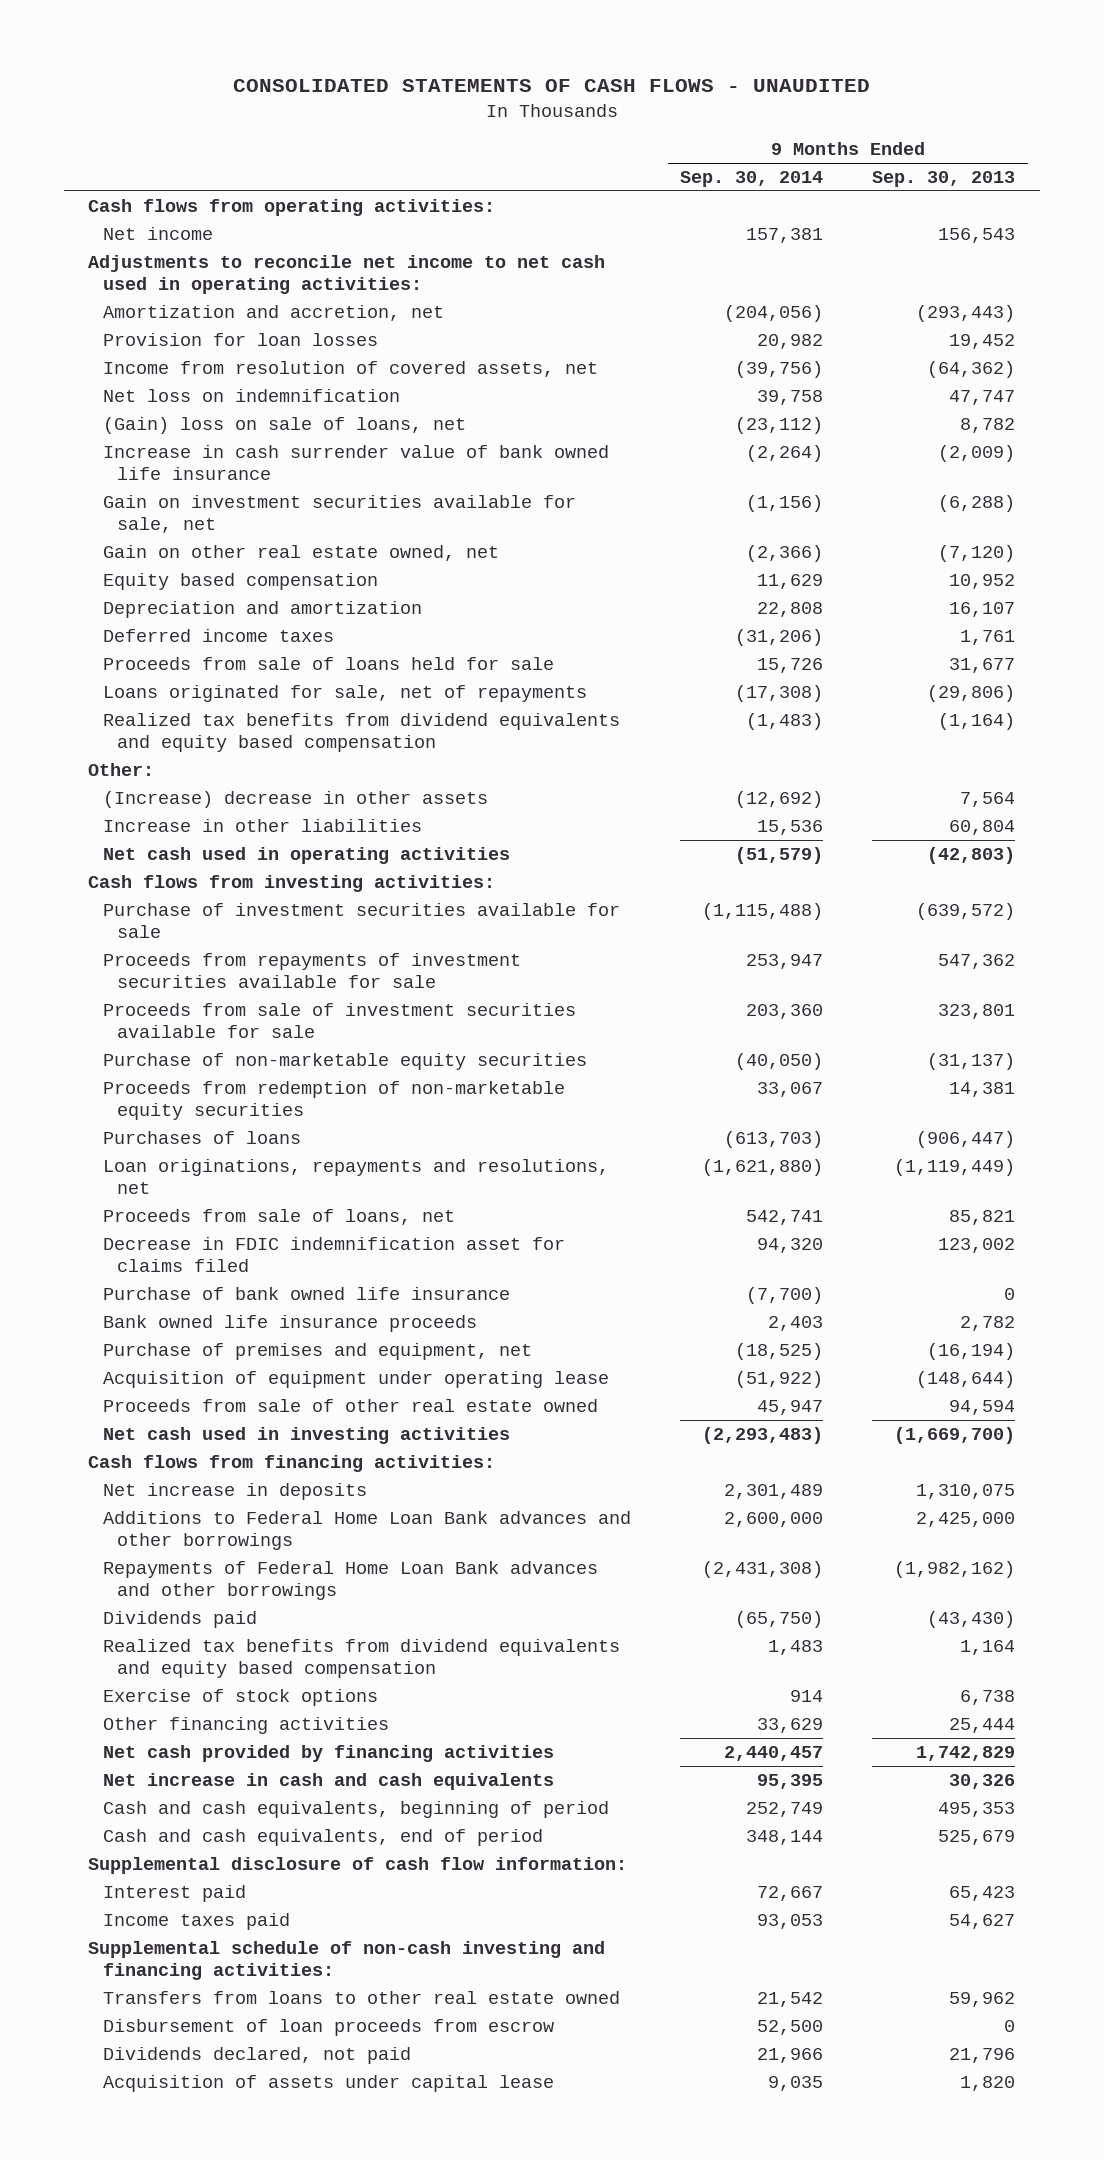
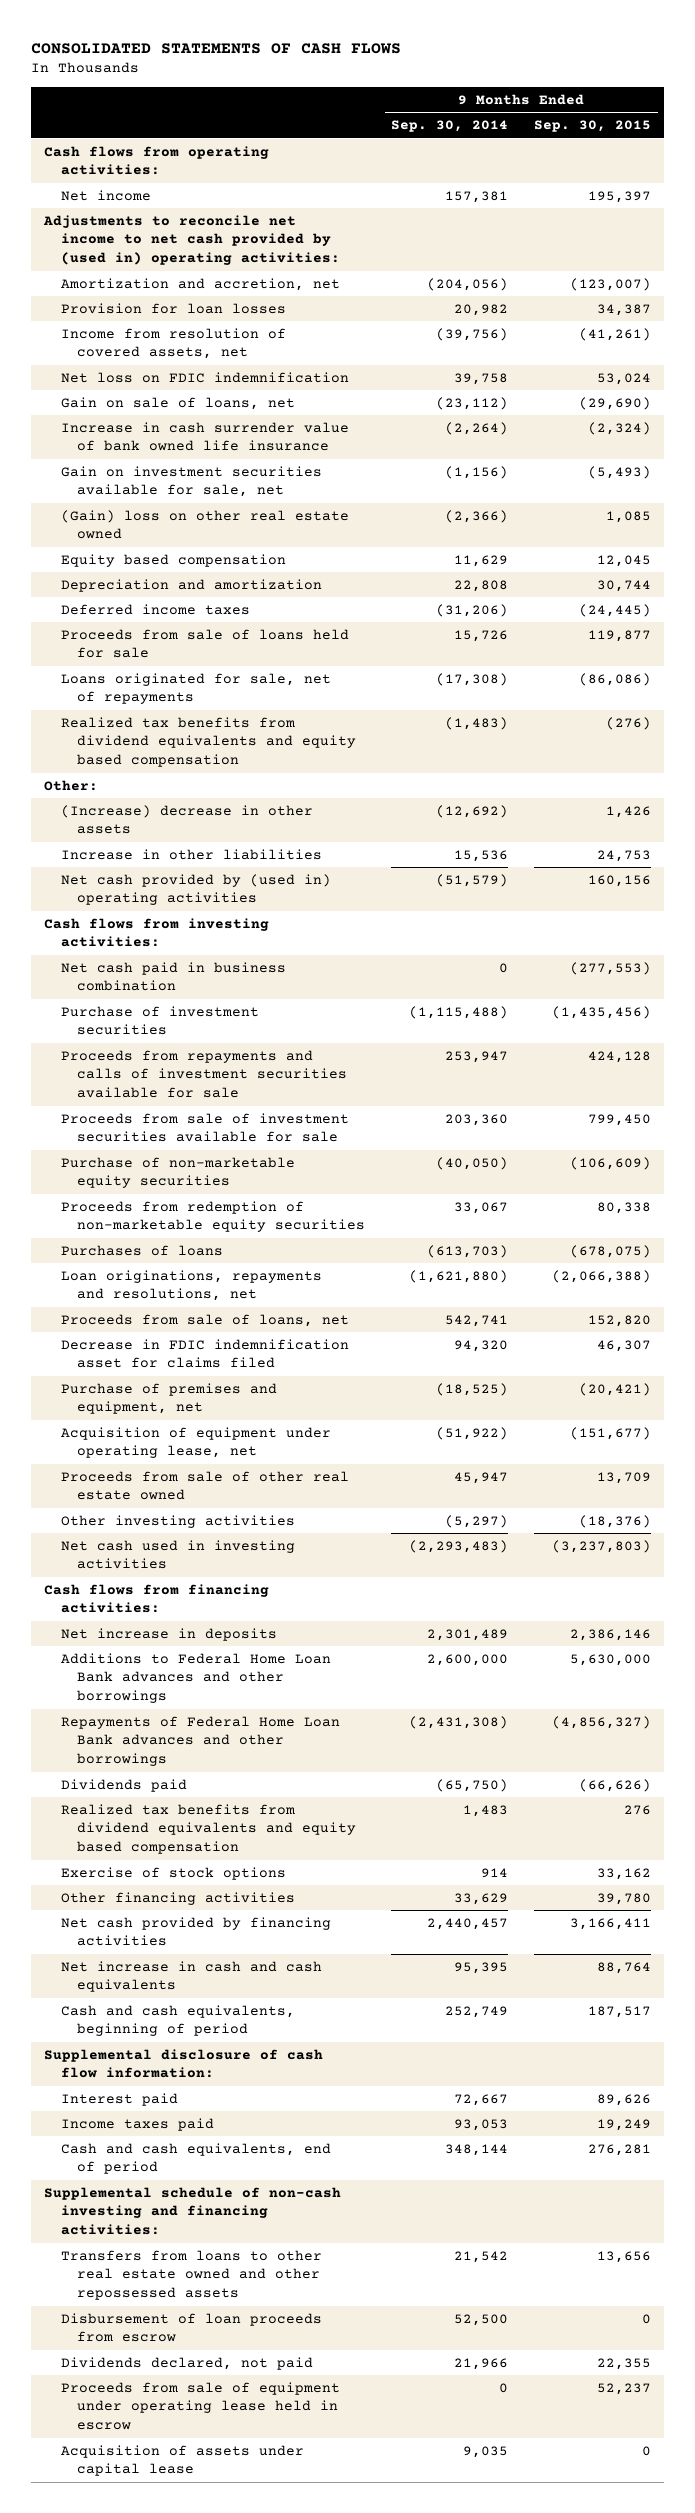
[232,79,870,93] CONSOLIDATED STATEMENTS OF CASH FLOWS - UNAUDITED -> [30,42,401,54] CONSOLIDATED STATEMENTS OF CASH FLOWS
[872,170,1016,187] Sep. 30, 2013 -> none
none -> [534,120,652,133] Sep. 30, 2015
[88,254,606,295] Adjustments to reconcile net income to net cash used in operating activities: -> [42,214,340,266] Adjustments to reconcile net income to net cash provided by (used in) operating activities:
[102,388,400,402] Net loss on indemnification -> [60,371,349,383] Net loss on FDIC indemnification
[102,416,466,434] (Gain) loss on sale of loans, net -> [60,396,295,410] Gain on sale of loans, net
[102,544,499,561] Gain on other real estate owned, net -> [60,509,349,540] (Gain) loss on other real estate owned
[102,846,510,864] Net cash used in operating activities -> [60,873,331,906] Net cash provided by (used in) operating activities
none -> [60,961,286,992] Net cash paid in business combination
[102,902,620,939] Purchase of investment securities available for sale -> [60,1005,259,1036] Purchase of investment securities
[102,952,521,989] Proceeds from repayments of investment securities available for sale -> [60,1049,348,1099] Proceeds from repayments and calls of investment securities available for sale
[102,1286,510,1300] Purchase of bank owned life insurance -> none
[102,1314,477,1332] Bank owned life insurance proceeds -> none
[102,1370,609,1388] Acquisition of equipment under operating lease -> [60,1426,331,1459] Acquisition of equipment under operating lease, net
none -> [60,1514,295,1528] Other investing activities
[102,1828,543,1846] Cash and cash equivalents, end of period -> [60,2142,331,2175] Cash and cash equivalents, end of period
[102,1990,620,2004] Transfers from loans to other real estate owned -> [60,2249,322,2301] Transfers from loans to other real estate owned and other repossessed assets
none -> [60,2381,340,2431] Proceeds from sale of equipment under operating lease held in escrow

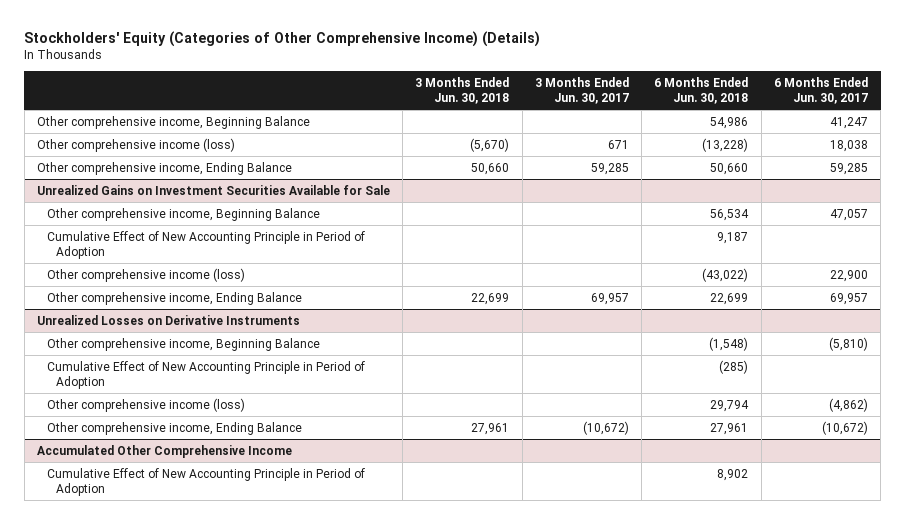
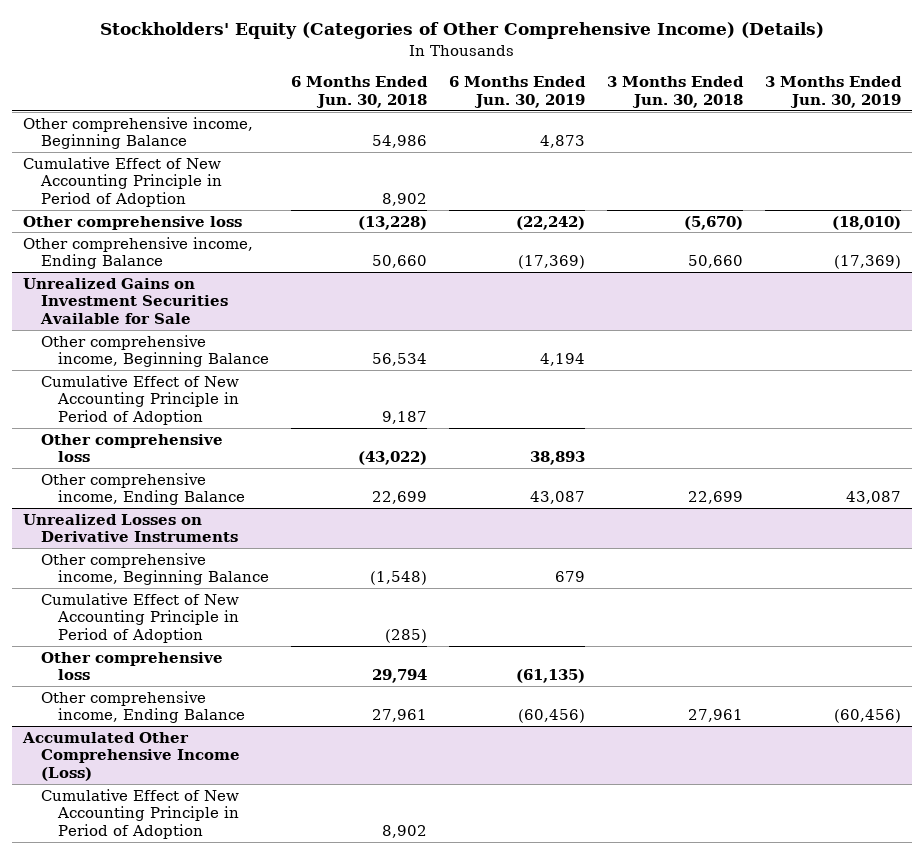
[534,76,629,105] 3 Months Ended Jun. 30, 2017 -> none
[773,76,868,105] 6 Months Ended Jun. 30, 2017 -> none
none -> [449,76,587,109] 6 Months Ended Jun. 30, 2019
none -> [765,76,903,109] 3 Months Ended Jun. 30, 2019
none -> [23,156,222,208] Cumulative Effect of New Accounting Principle in Period of Adoption
[36,137,235,152] Other comprehensive income (loss) -> [23,215,243,230] Other comprehensive loss
[46,267,245,282] Other comprehensive income (loss) -> [40,433,223,463] Other comprehensive loss
[46,397,245,412] Other comprehensive income (loss) -> [40,651,223,681] Other comprehensive loss
[36,444,292,458] Accumulated Other Comprehensive Income -> [22,731,240,782] Accumulated Other Comprehensive Income (Loss)

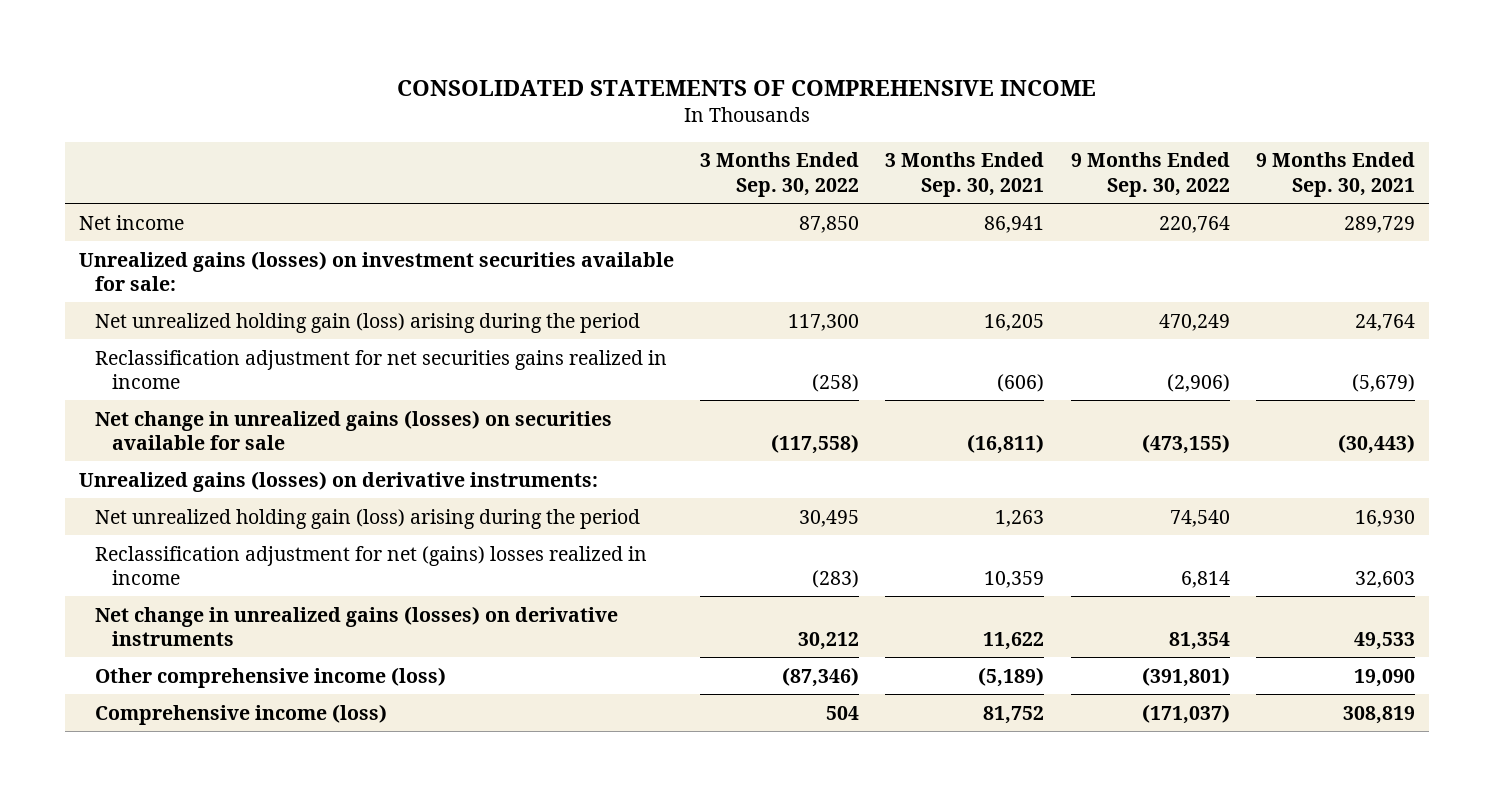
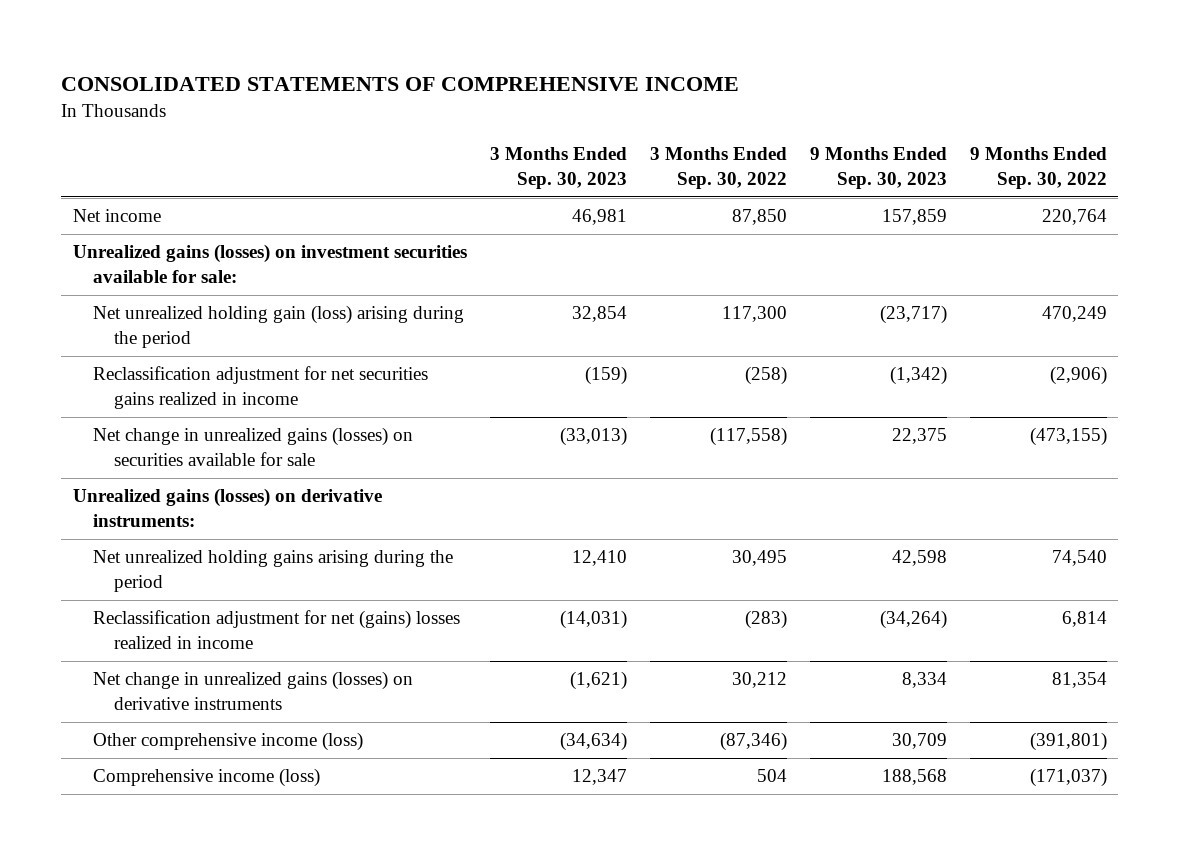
[885,152,1045,197] 3 Months Ended Sep. 30, 2021 -> none
[1256,152,1416,197] 9 Months Ended Sep. 30, 2021 -> none
none -> [489,147,627,189] 3 Months Ended Sep. 30, 2023
none -> [809,147,947,189] 9 Months Ended Sep. 30, 2023
[95,508,641,529] Net unrealized holding gain (loss) arising during the period -> [93,550,454,592] Net unrealized holding gains arising during the period

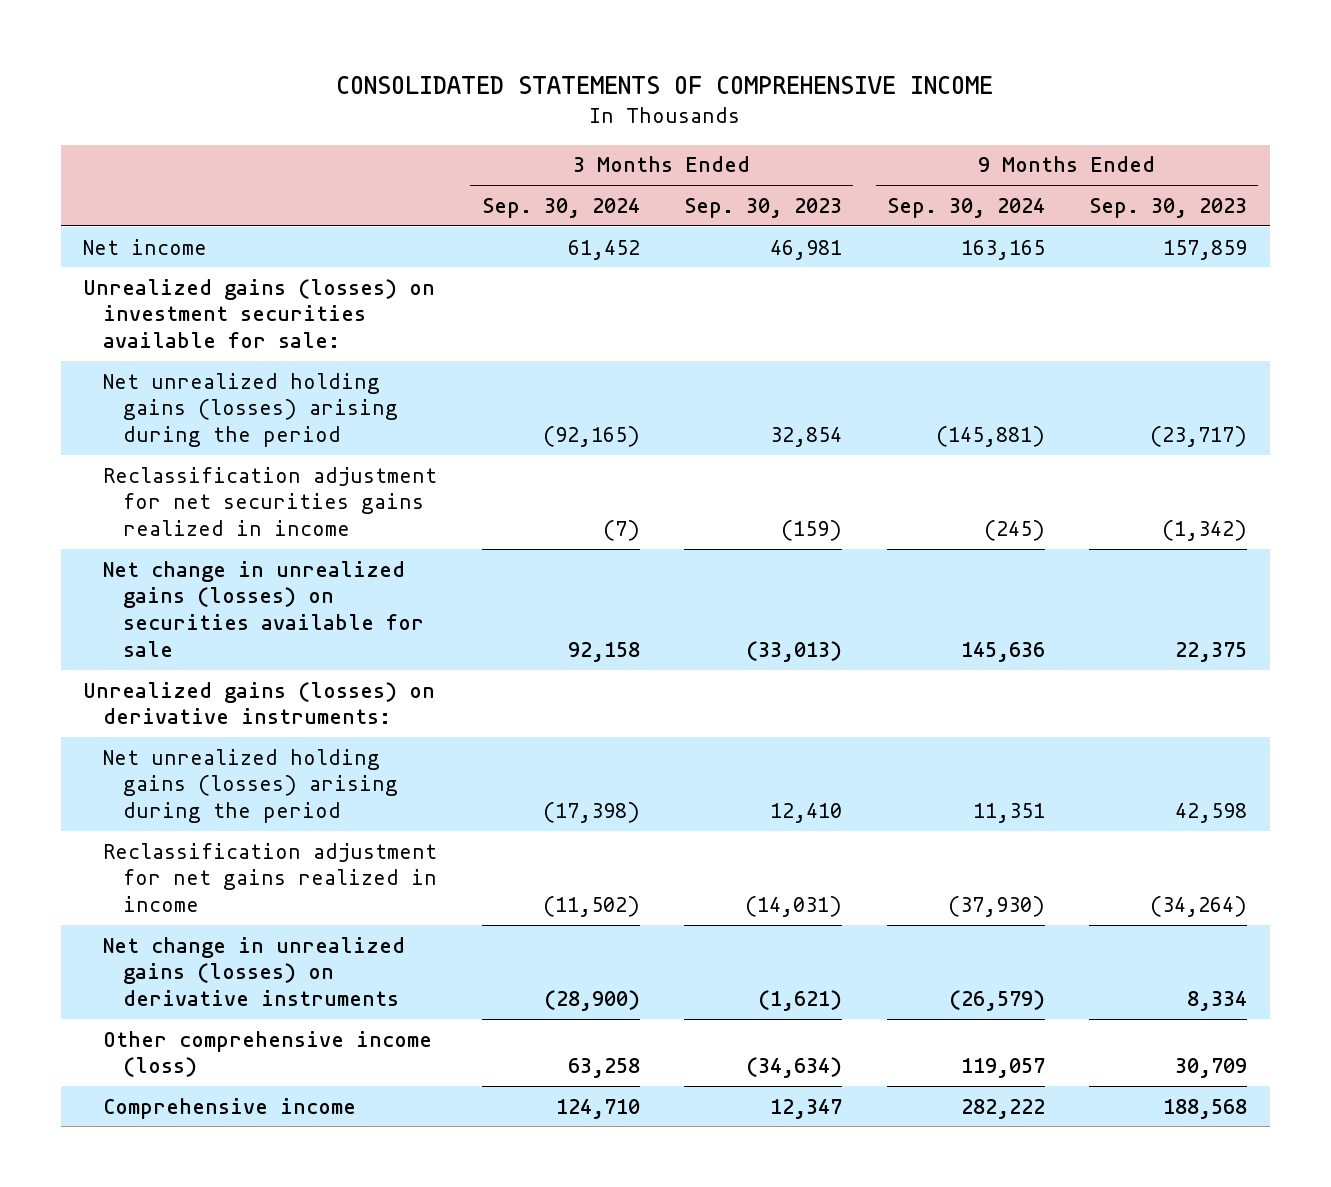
[649,147,787,189] 3 Months Ended Sep. 30, 2022 -> none
[969,147,1107,189] 9 Months Ended Sep. 30, 2022 -> none
none -> [481,197,640,218] Sep. 30, 2024
none -> [886,197,1045,218] Sep. 30, 2024
[93,305,465,348] Net unrealized holding gain (loss) arising during the period -> [103,372,398,448] Net unrealized holding gains (losses) arising during the period
[93,550,454,592] Net unrealized holding gains arising during the period -> [103,748,398,824] Net unrealized holding gains (losses) arising during the period
[93,610,461,649] Reclassification adjustment for net (gains) losses realized in income -> [103,842,438,913] Reclassification adjustment for net gains realized in income
[93,768,321,788] Comprehensive income (loss) -> [103,1097,357,1119] Comprehensive income

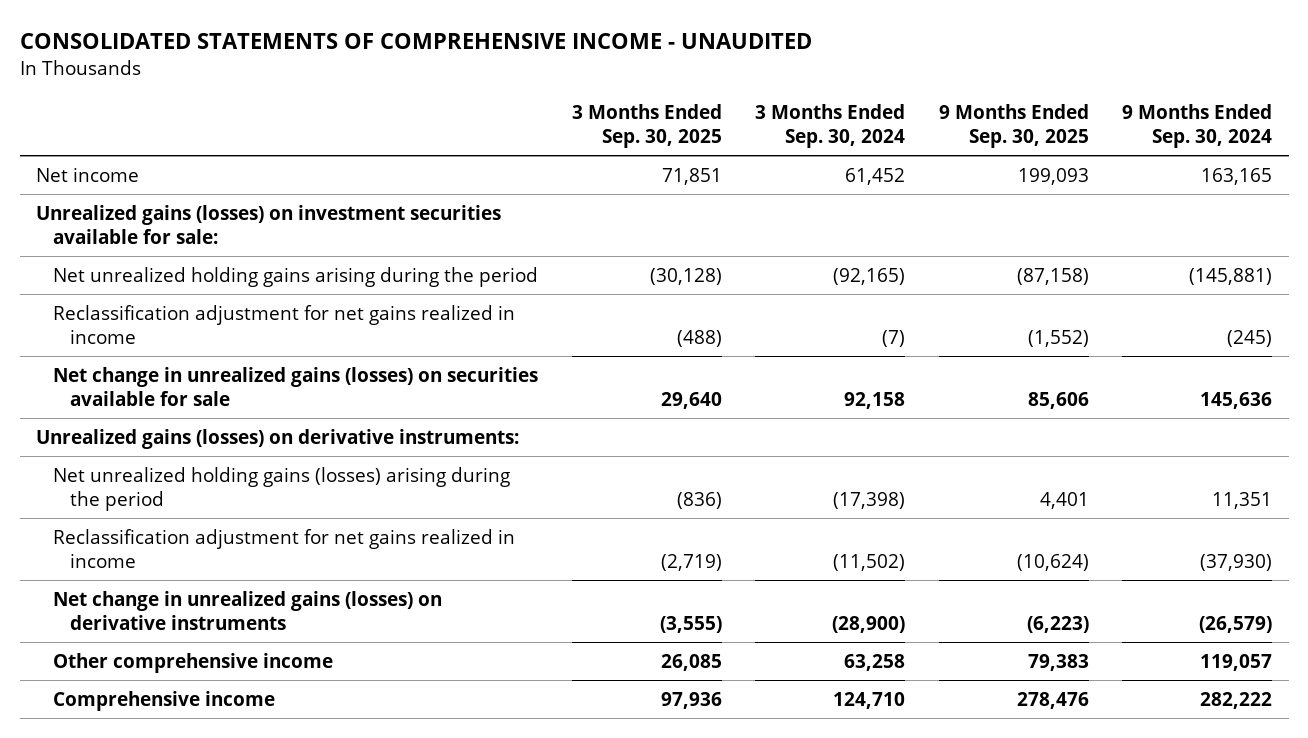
[336,76,994,95] CONSOLIDATED STATEMENTS OF COMPREHENSIVE INCOME -> [19,32,812,49] CONSOLIDATED STATEMENTS OF COMPREHENSIVE INCOME - UNAUDITED
[684,197,843,218] Sep. 30, 2023 -> none
[1089,197,1248,218] Sep. 30, 2023 -> none
none -> [571,104,722,149] 3 Months Ended Sep. 30, 2025
none -> [938,104,1089,149] 9 Months Ended Sep. 30, 2025
[103,372,398,448] Net unrealized holding gains (losses) arising during the period -> [53,266,539,287] Net unrealized holding gains arising during the period
[103,466,438,537] Reclassification adjustment for net securities gains realized in income -> [53,304,516,344] Reclassification adjustment for net gains realized in income
[103,1030,433,1078] Other comprehensive income (loss) -> [53,652,334,673] Other comprehensive income

